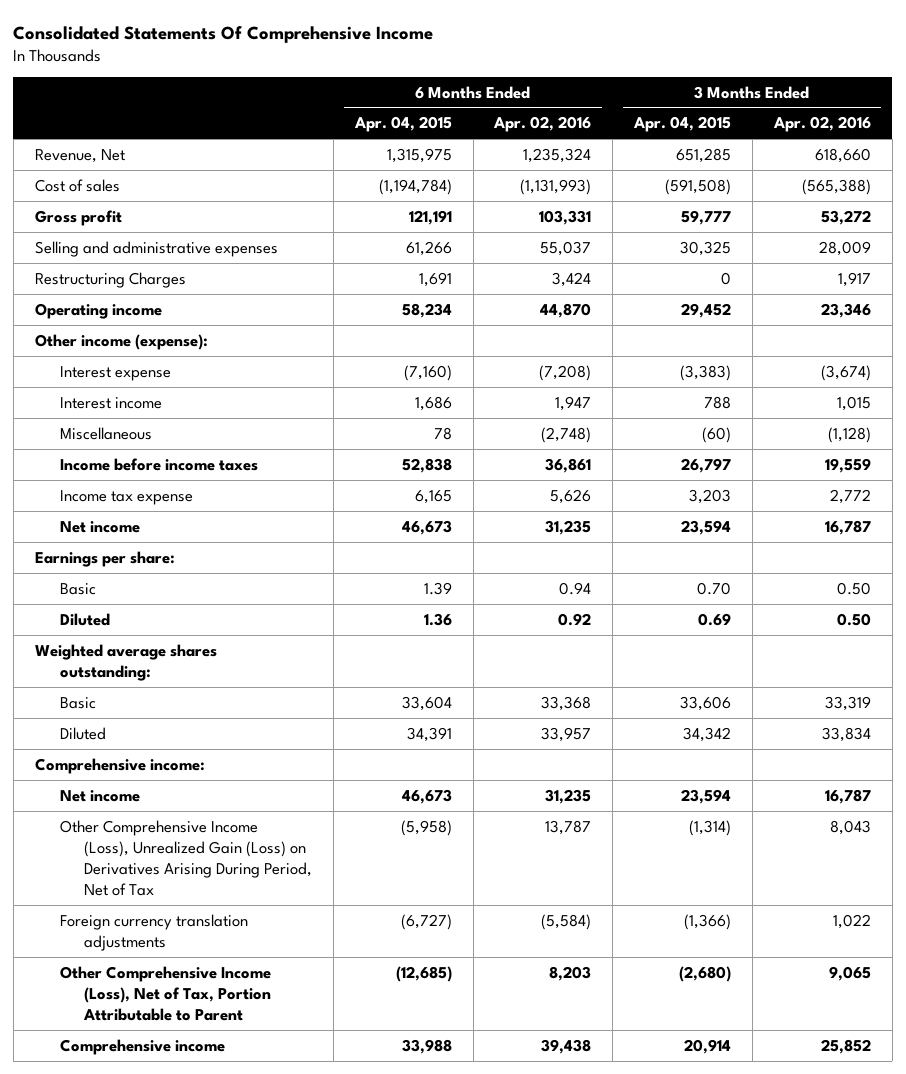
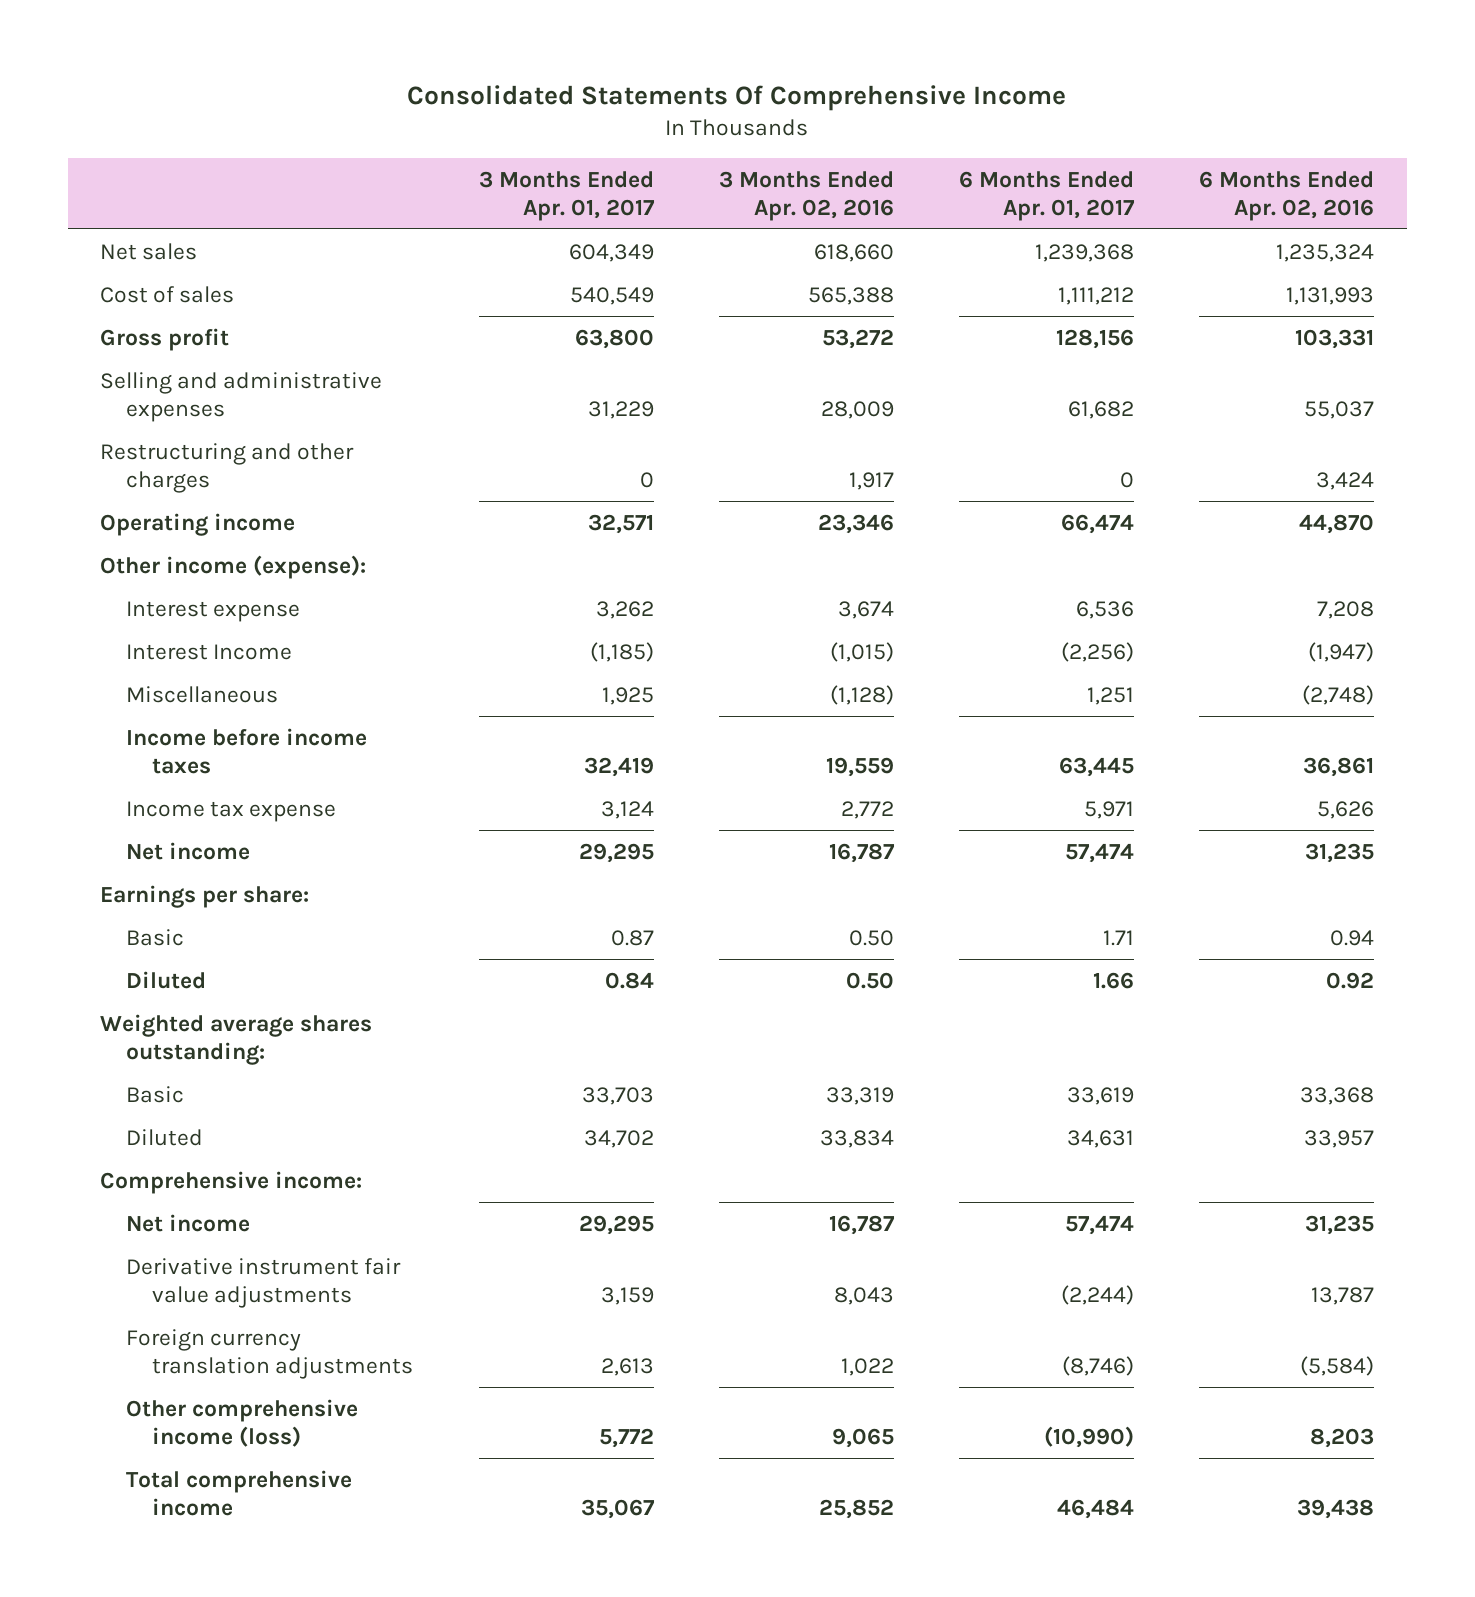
[353,116,452,133] Apr. 04, 2015 -> none
[633,116,732,133] Apr. 04, 2015 -> none
none -> [478,170,655,221] 3 Months Ended Apr. 01, 2017
none -> [959,170,1136,221] 6 Months Ended Apr. 01, 2017
[34,148,125,163] Revenue, Net -> [100,242,198,260] Net sales
[520,178,592,195] (1,131,993) -> [1286,286,1375,305] 1,131,993
[801,178,871,195] (565,388) -> [807,286,894,305] 565,388
[34,271,186,288] Restructuring Charges -> [100,442,355,493] Restructuring and other charges
[539,364,592,381] (7,208) -> [1317,600,1375,619] 7,208
[820,364,871,381] (3,674) -> [837,600,894,619] 3,674
[59,396,162,409] Interest income -> [126,643,293,660] Interest Income
[555,395,592,411] 1,947 -> [1308,641,1375,662] (1,947)
[836,395,871,411] 1,015 -> [829,641,894,662] (1,015)
[59,819,313,896] Other Comprehensive Income (Loss), Unrealized Gain (Loss) on Derivatives Arising During Period, Net of Tax -> [126,1257,402,1308] Derivative instrument fair value adjustments
[59,965,272,1021] Other Comprehensive Income (Loss), Net of Tax, Portion Attributable to Parent -> [126,1398,359,1447] Other comprehensive income (loss)
[59,1038,225,1055] Comprehensive income -> [126,1469,353,1516] Total comprehensive income

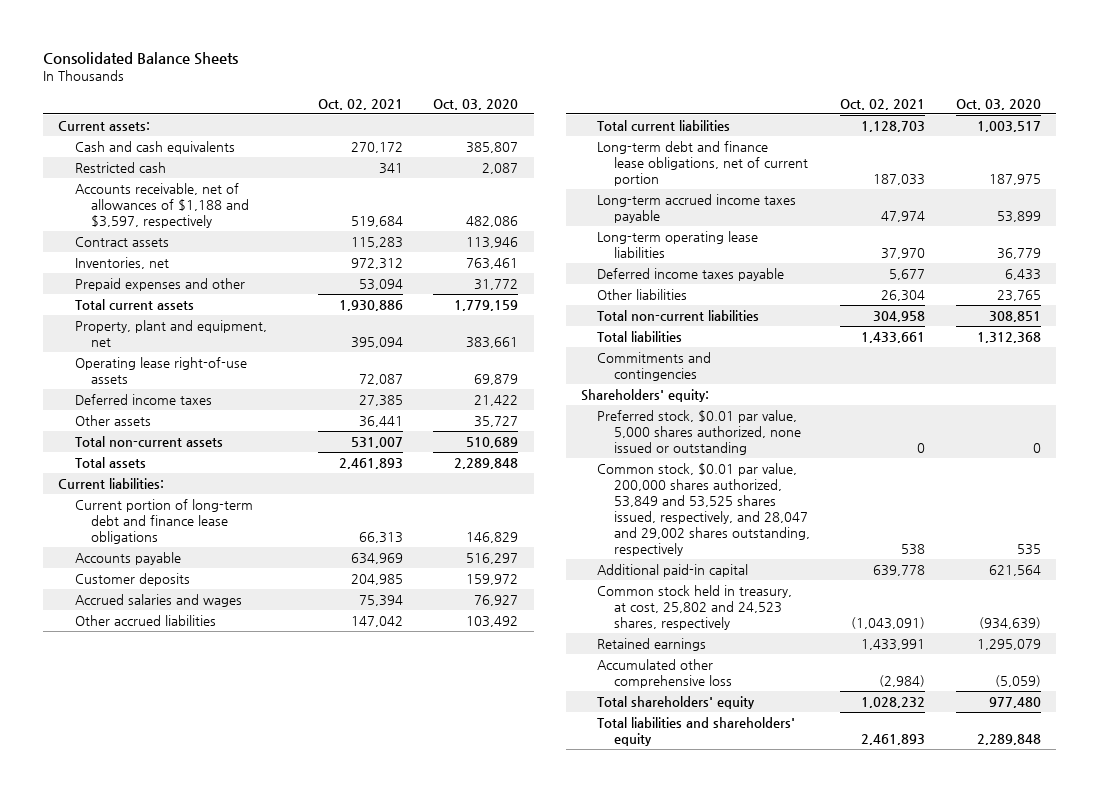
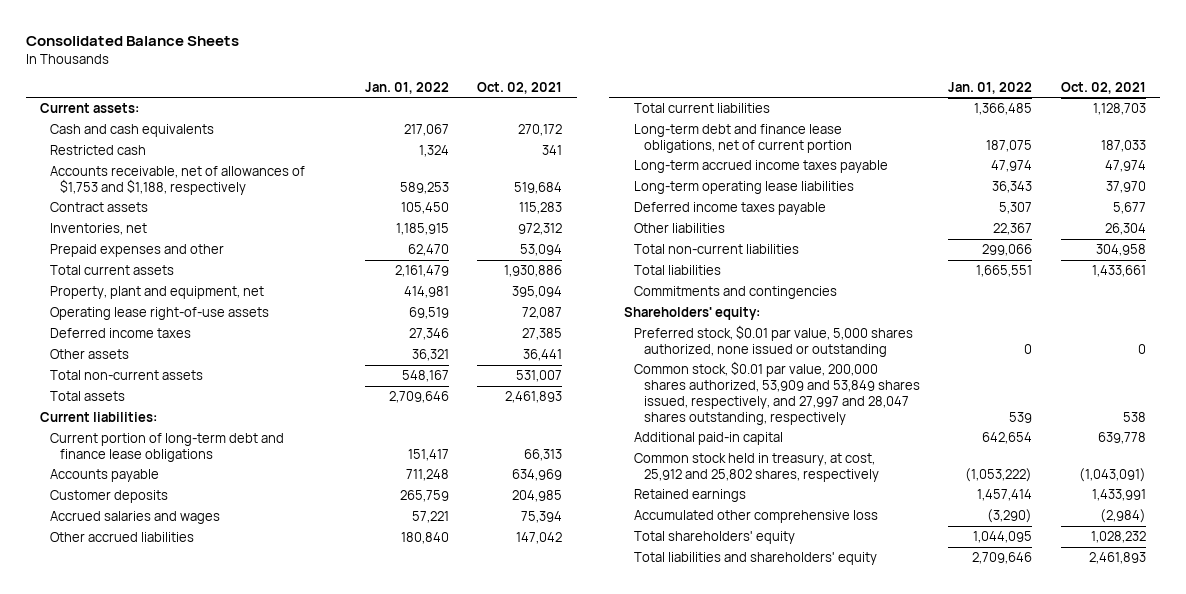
[433,98,519,110] Oct. 03, 2020 -> none
none -> [364,81,449,94] Jan. 01, 2022
[74,182,250,228] Accounts receivable, net of allowances of $1,188 and $3,597, respectively -> [50,166,306,195] Accounts receivable, net of allowances of $1,753 and $1,188, respectively
[597,462,810,557] Common stock, $0.01 par value, 200,000 shares authorized, 53,849 and 53,525 shares issued, respectively, and 28,047 and 29,002 shares outstanding, respectively -> [633,361,920,425] Common stock, $0.01 par value, 200,000 shares authorized, 53,909 and 53,849 shares issued, respectively, and 27,997 and 28,047 shares outstanding, respectively
[597,584,793,630] Common stock held in treasury, at cost, 25,802 and 24,523 shares, respectively -> [633,453,879,482] Common stock held in treasury, at cost, 25,912 and 25,802 shares, respectively

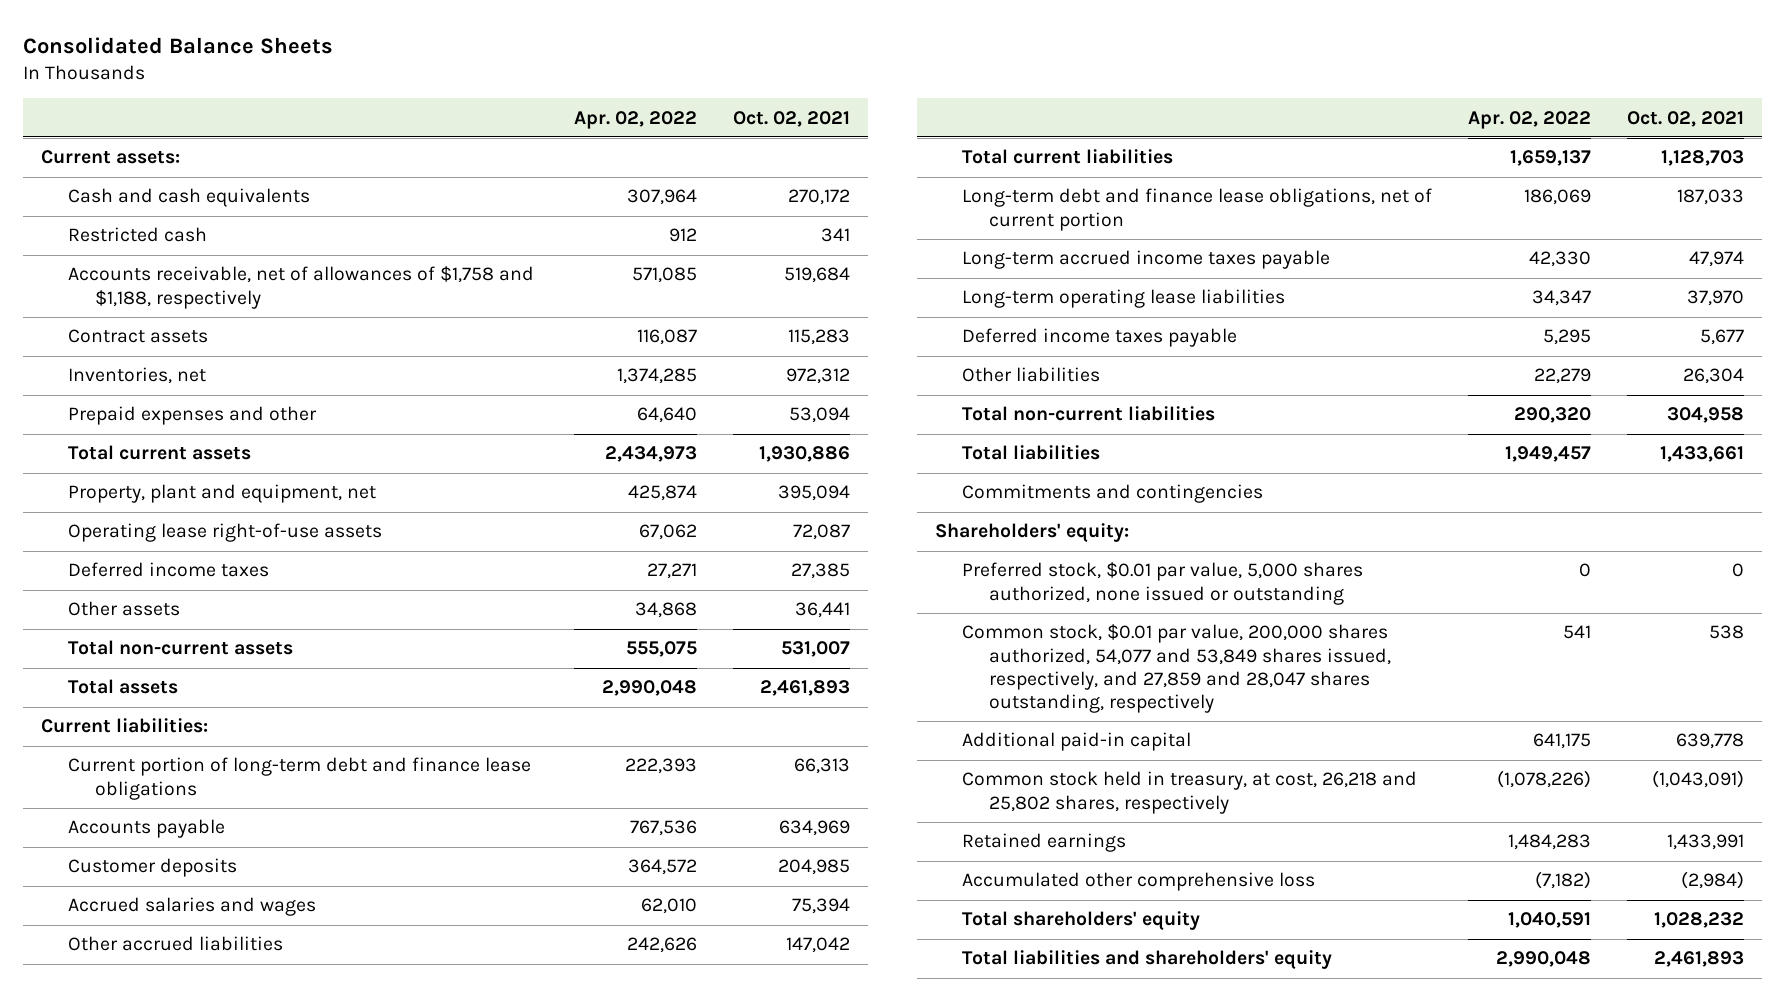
[364,81,449,94] Jan. 01, 2022 -> none
none -> [574,110,698,129] Apr. 02, 2022
[50,166,306,195] Accounts receivable, net of allowances of $1,753 and $1,188, respectively -> [68,266,535,309] Accounts receivable, net of allowances of $1,758 and $1,188, respectively
[633,361,920,425] Common stock, $0.01 par value, 200,000 shares authorized, 53,909 and 53,849 shares issued, respectively, and 27,997 and 28,047 shares outstanding, respectively -> [962,624,1392,714] Common stock, $0.01 par value, 200,000 shares authorized, 54,077 and 53,849 shares issued, respectively, and 27,859 and 28,047 shares outstanding, respectively
[633,453,879,482] Common stock held in treasury, at cost, 25,912 and 25,802 shares, respectively -> [962,771,1418,814] Common stock held in treasury, at cost, 26,218 and 25,802 shares, respectively

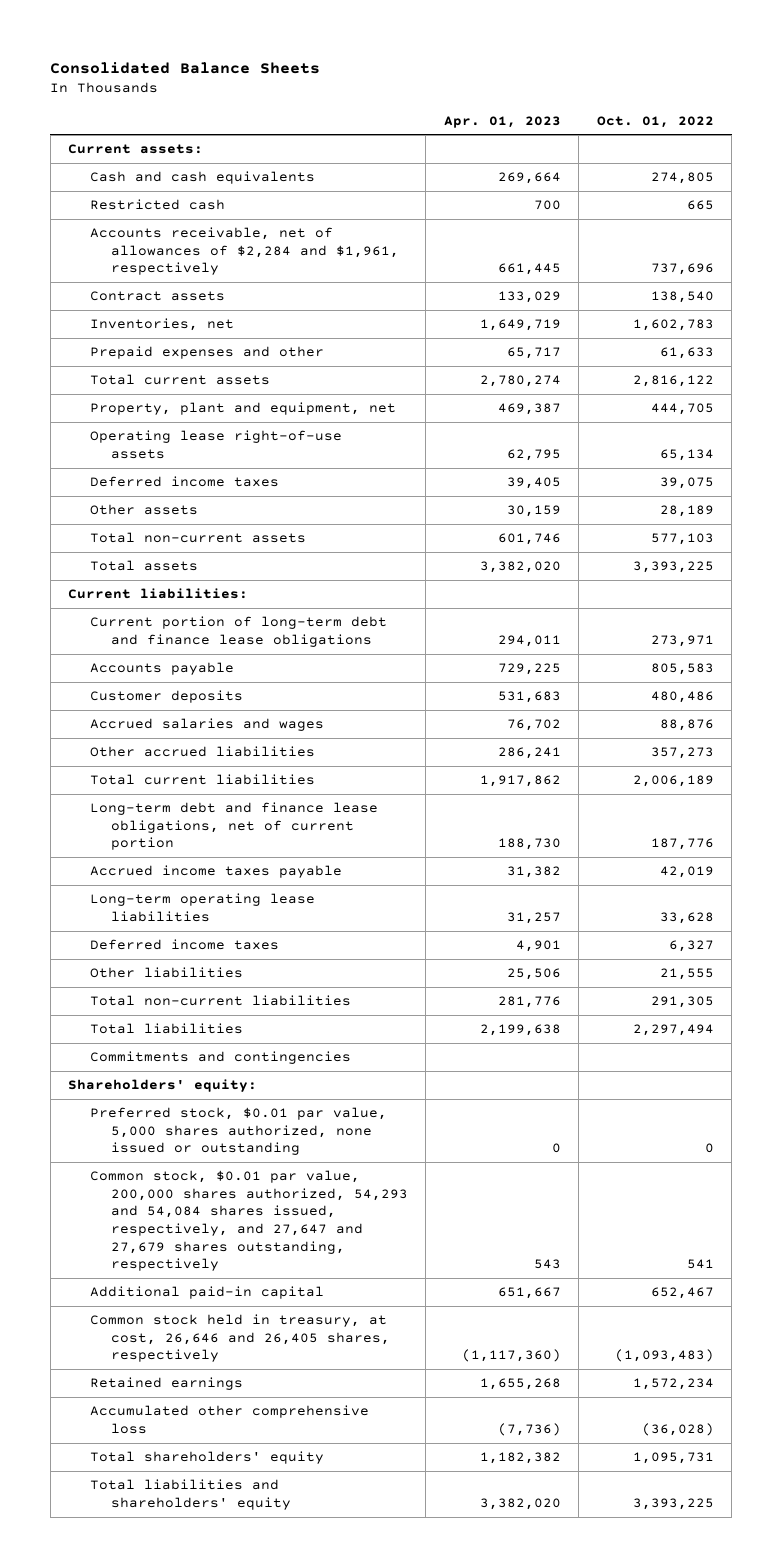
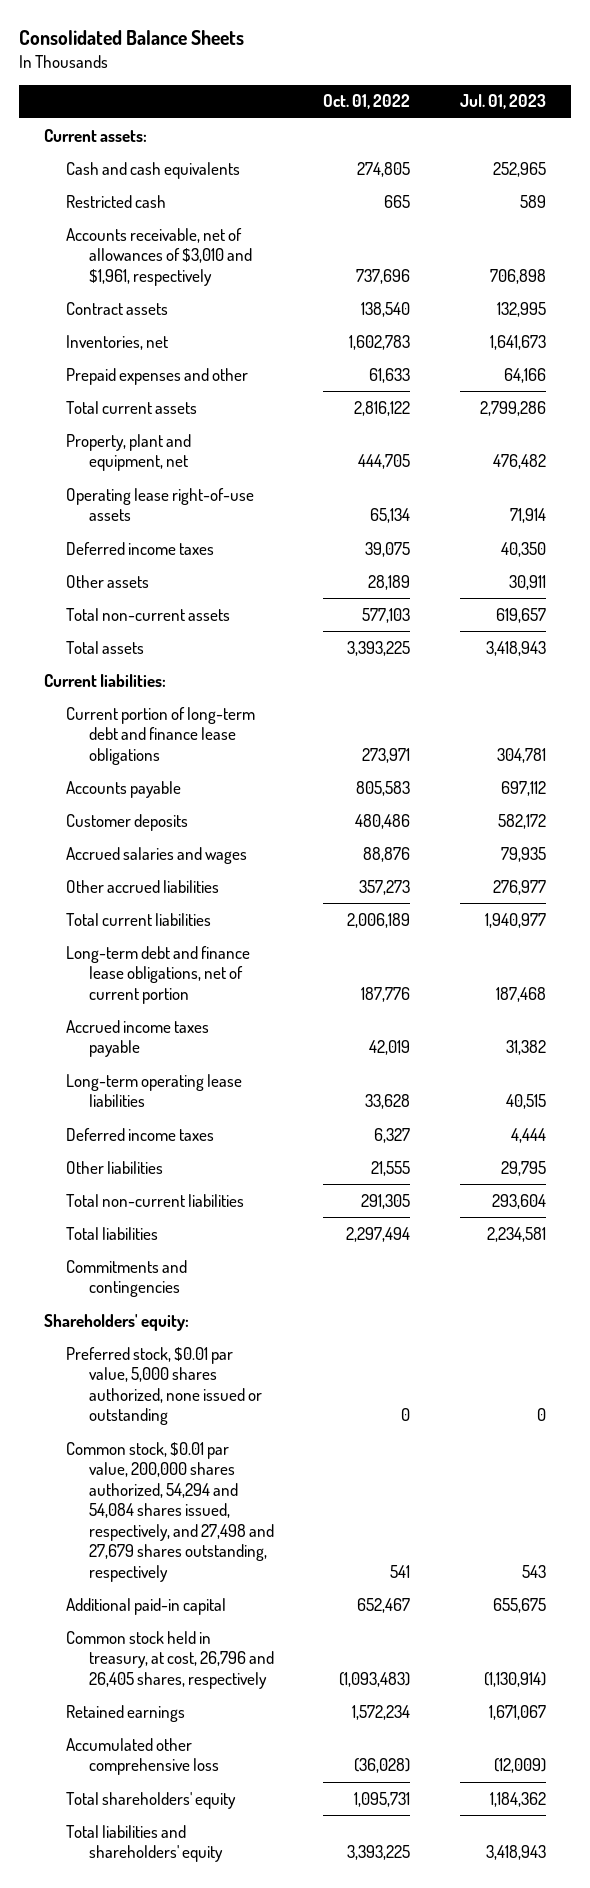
[443,115,561,128] Apr. 01, 2023 -> none
none -> [459,94,546,110] Jul. 01, 2023
[89,227,400,276] Accounts receivable, net of allowances of $2,284 and $1,961, respectively -> [66,227,252,286] Accounts receivable, net of allowances of $3,010 and $1,961, respectively
[89,1170,409,1272] Common stock, $0.01 par value, 200,000 shares authorized, 54,293 and 54,084 shares issued, respectively, and 27,647 and 27,679 shares outstanding, respectively -> [66,1441,274,1582] Common stock, $0.01 par value, 200,000 shares authorized, 54,294 and 54,084 shares issued, respectively, and 27,498 and 27,679 shares outstanding, respectively
[89,1314,391,1363] Common stock held in treasury, at cost, 26,646 and 26,405 shares, respectively -> [66,1630,274,1689] Common stock held in treasury, at cost, 26,796 and 26,405 shares, respectively

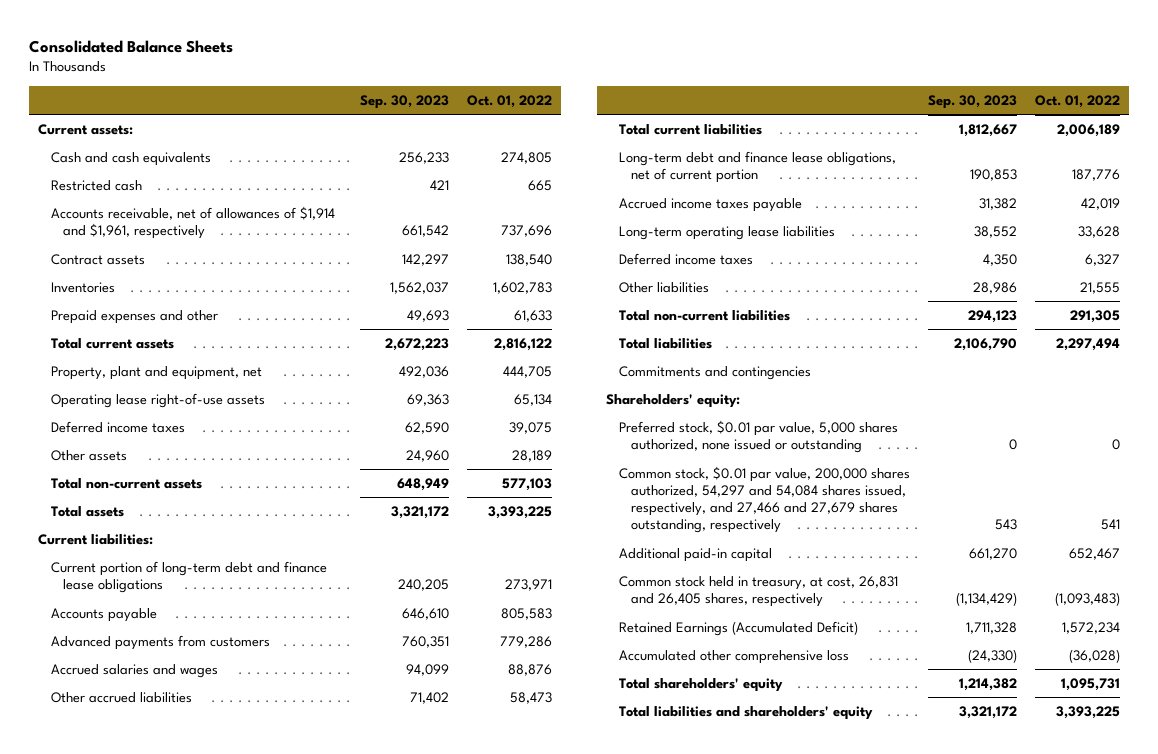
[459,94,546,110] Jul. 01, 2023 -> none
none -> [359,95,449,110] Sep. 30, 2023
[66,227,252,286] Accounts receivable, net of allowances of $3,010 and $1,961, respectively -> [50,206,335,240] Accounts receivable, net of allowances of $1,914 and $1,961, respectively
[66,334,169,350] Inventories, net -> [50,282,115,294] Inventories
[66,813,189,831] Customer deposits -> none
none -> [50,635,270,651] Advanced payments from customers
[359,879,411,895] 357,273 -> [509,692,552,705] 58,473
[66,1441,274,1582] Common stock, $0.01 par value, 200,000 shares authorized, 54,294 and 54,084 shares issued, respectively, and 27,498 and 27,679 shares outstanding, respectively -> [618,466,910,534] Common stock, $0.01 par value, 200,000 shares authorized, 54,297 and 54,084 shares issued, respectively, and 27,466 and 27,679 shares outstanding, respectively
[66,1630,274,1689] Common stock held in treasury, at cost, 26,796 and 26,405 shares, respectively -> [618,576,898,608] Common stock held in treasury, at cost, 26,831 and 26,405 shares, respectively
[66,1704,186,1722] Retained earnings -> [618,621,858,637] Retained Earnings (Accumulated Deficit)

